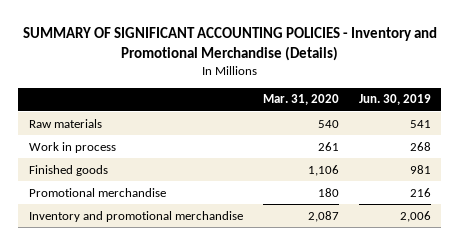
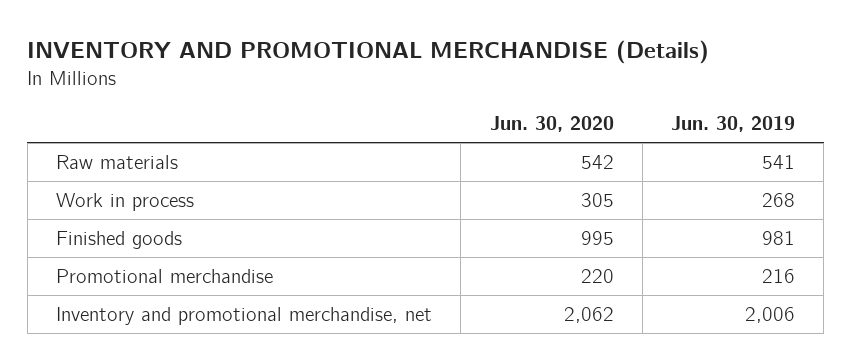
[22,27,437,62] SUMMARY OF SIGNIFICANT ACCOUNTING POLICIES - Inventory and Promotional Merchandise (Details) -> [27,40,710,65] INVENTORY AND PROMOTIONAL MERCHANDISE (Details)
[262,94,339,106] Mar. 31, 2020 -> none
none -> [489,116,614,133] Jun. 30, 2020
[28,210,243,222] Inventory and promotional merchandise -> [56,306,433,325] Inventory and promotional merchandise, net

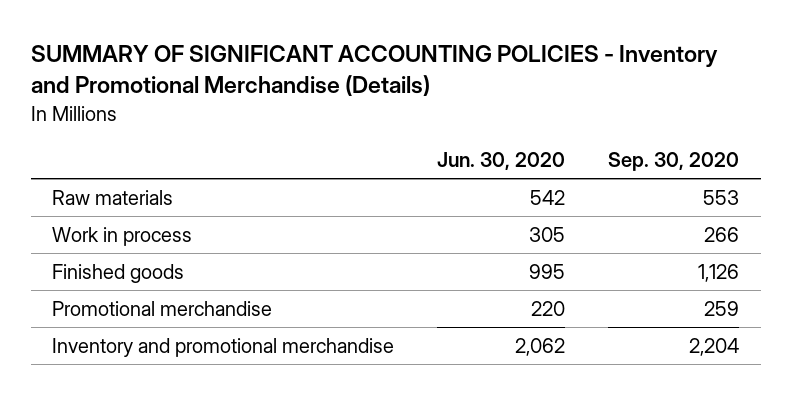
[27,40,710,65] INVENTORY AND PROMOTIONAL MERCHANDISE (Details) -> [30,45,718,97] SUMMARY OF SIGNIFICANT ACCOUNTING POLICIES - Inventory and Promotional Merchandise (Details)
[670,116,795,133] Jun. 30, 2019 -> none
none -> [608,151,740,171] Sep. 30, 2020
[56,306,433,325] Inventory and promotional merchandise, net -> [52,338,395,358] Inventory and promotional merchandise

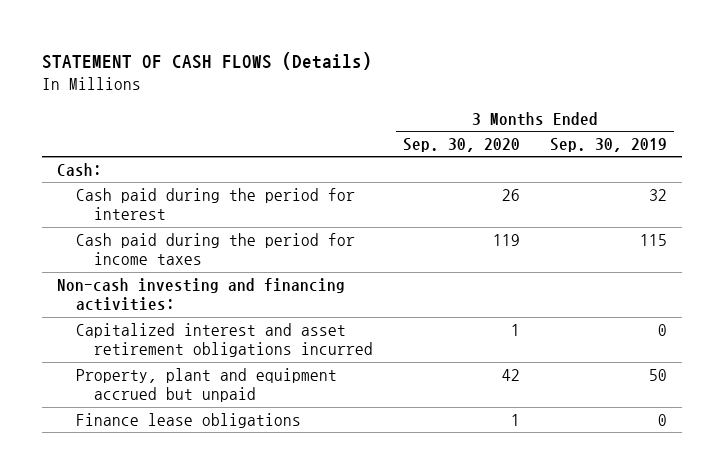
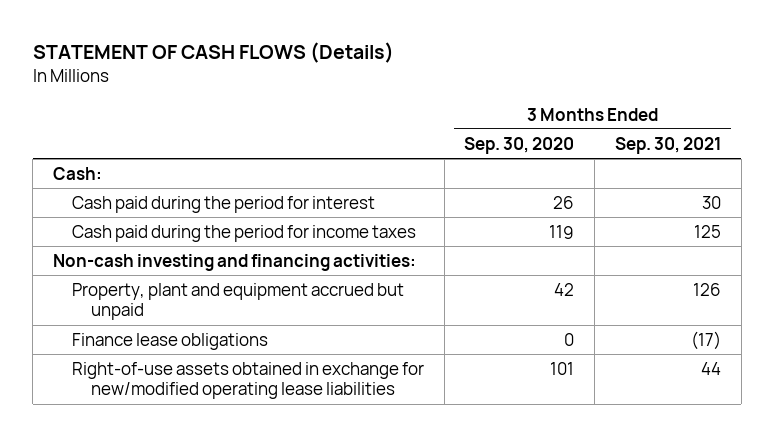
[549,137,667,152] Sep. 30, 2019 -> none
none -> [615,136,722,154] Sep. 30, 2021
[75,322,374,358] Capitalized interest and asset retirement obligations incurred -> none
[511,413,521,426] 1 -> [564,332,575,346] 0
none -> [71,361,424,400] Right-of-use assets obtained in exchange for new/modified operating lease liabilities

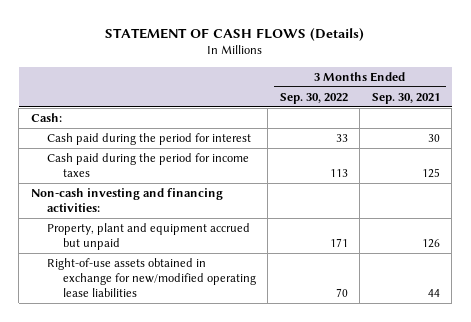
[464,136,575,154] Sep. 30, 2020 -> none
none -> [279,92,348,104] Sep. 30, 2022
[71,332,268,350] Finance lease obligations -> none

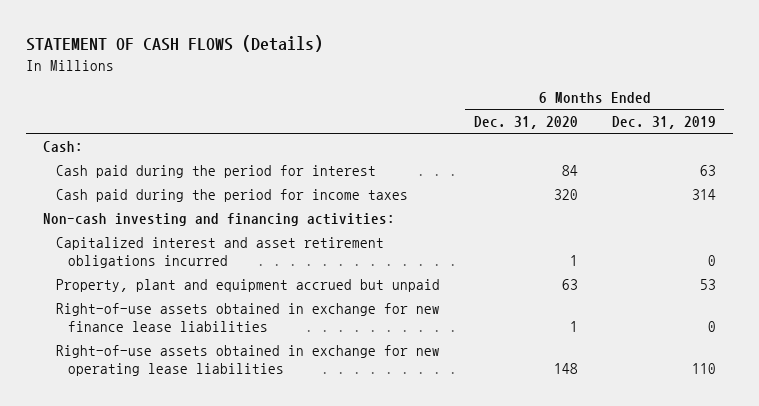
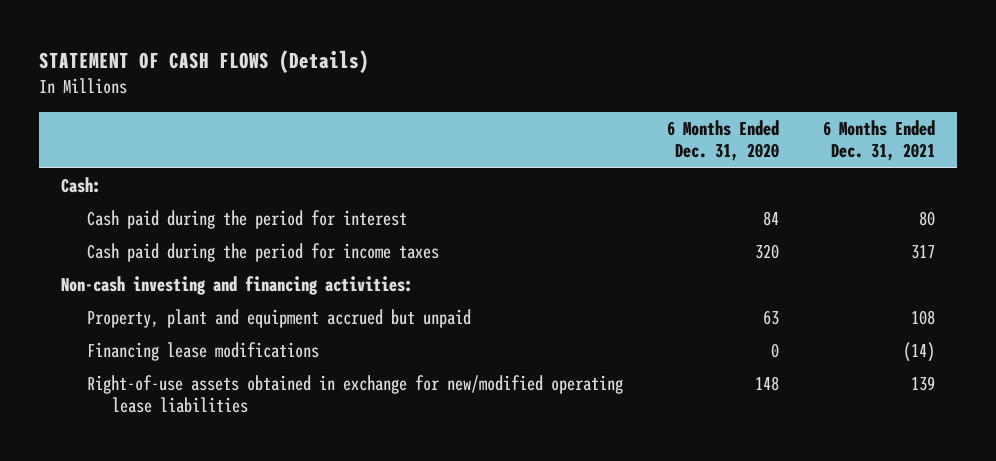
[611,116,716,130] Dec. 31, 2019 -> none
none -> [822,120,935,162] 6 Months Ended Dec. 31, 2021
[55,236,384,268] Capitalized interest and asset retirement obligations incurred -> none
[55,302,440,332] Right-of-use assets obtained in exchange for new finance lease liabilities -> none
none -> [86,342,319,362] Financing lease modifications
[55,344,440,376] Right-of-use assets obtained in exchange for new operating lease liabilities -> [86,375,623,414] Right-of-use assets obtained in exchange for new/modified operating lease liabilities

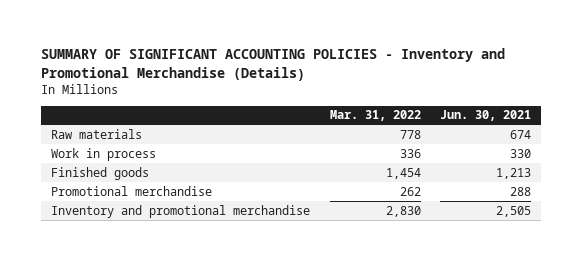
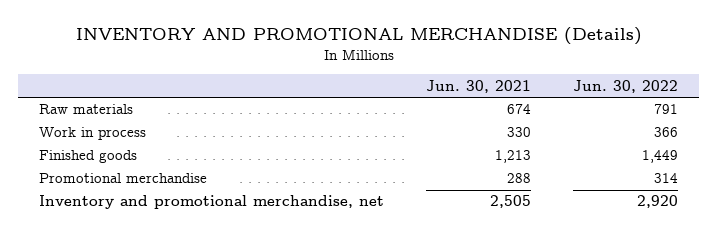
[41,48,506,81] SUMMARY OF SIGNIFICANT ACCOUNTING POLICIES - Inventory and Promotional Merchandise (Details) -> [75,27,642,46] INVENTORY AND PROMOTIONAL MERCHANDISE (Details)
[329,110,421,122] Mar. 31, 2022 -> none
none -> [573,79,679,93] Jun. 30, 2022
[50,204,310,218] Inventory and promotional merchandise -> [39,195,385,210] Inventory and promotional merchandise, net

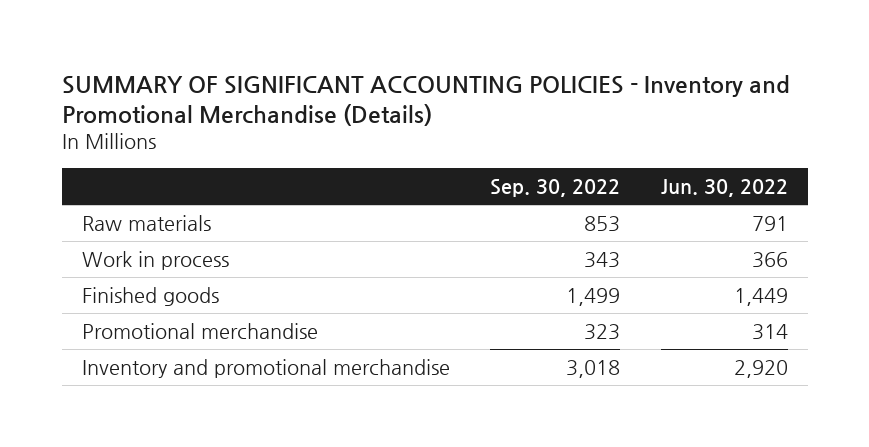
[75,27,642,46] INVENTORY AND PROMOTIONAL MERCHANDISE (Details) -> [61,74,790,127] SUMMARY OF SIGNIFICANT ACCOUNTING POLICIES - Inventory and Promotional Merchandise (Details)
[426,79,532,93] Jun. 30, 2021 -> none
none -> [490,179,621,198] Sep. 30, 2022
[39,195,385,210] Inventory and promotional merchandise, net -> [81,359,450,379] Inventory and promotional merchandise

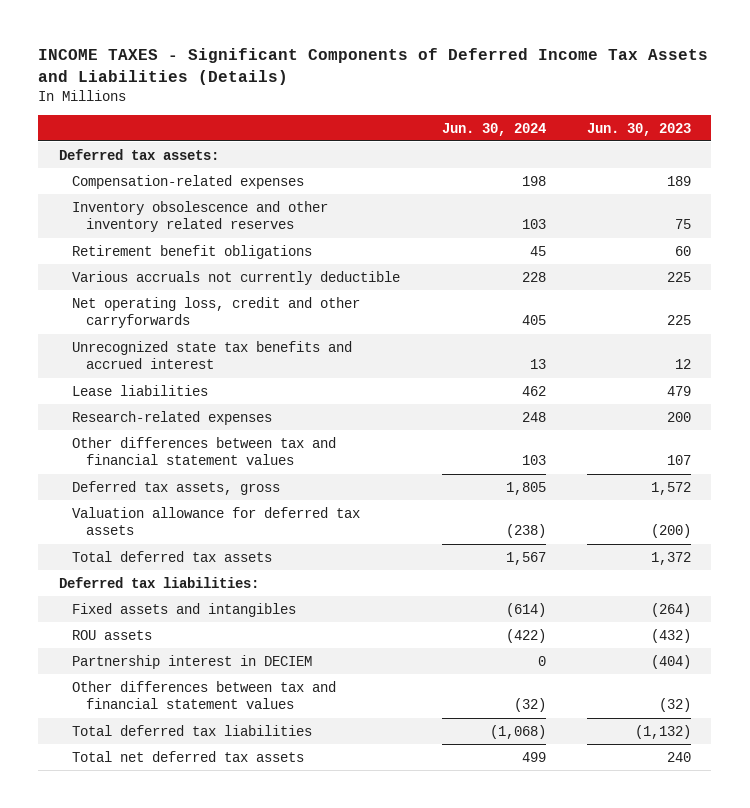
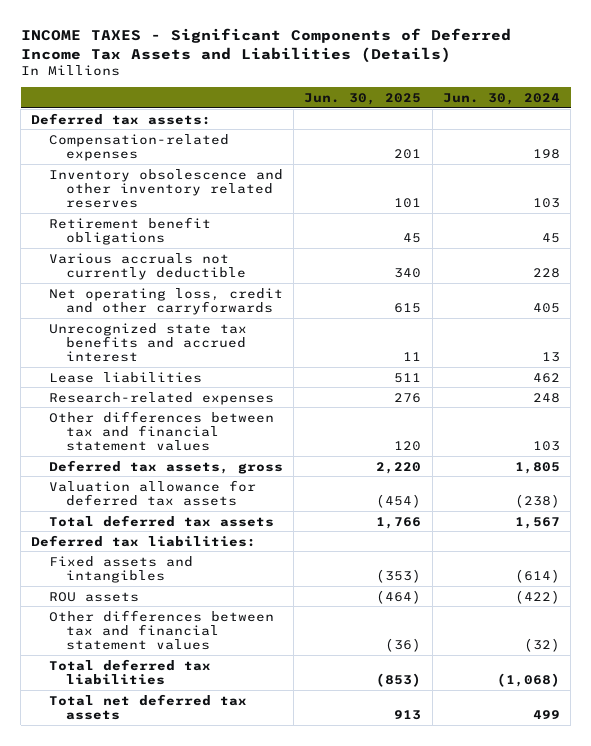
[586,122,691,136] Jun. 30, 2023 -> none
none -> [304,92,422,105] Jun. 30, 2025
[72,654,313,669] Partnership interest in DECIEM -> none

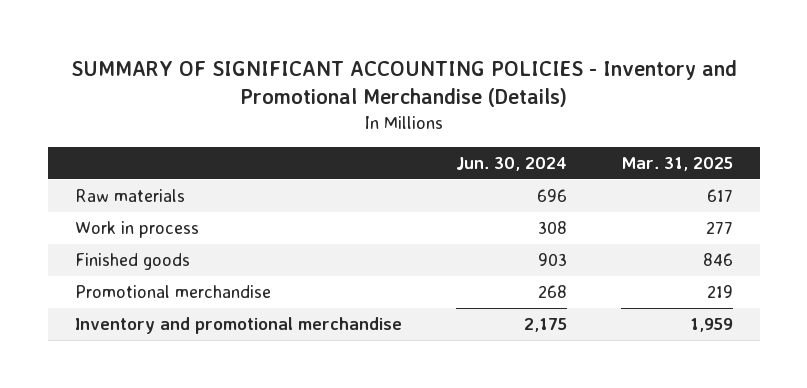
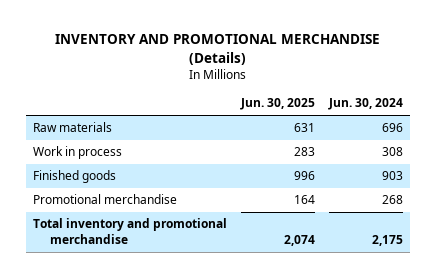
[70,60,737,108] SUMMARY OF SIGNIFICANT ACCOUNTING POLICIES - Inventory and Promotional Merchandise (Details) -> [54,34,380,65] INVENTORY AND PROMOTIONAL MERCHANDISE (Details)
[620,157,733,172] Mar. 31, 2025 -> none
none -> [239,98,315,111] Jun. 30, 2025
[74,316,402,334] Inventory and promotional merchandise -> [32,218,227,244] Total inventory and promotional merchandise

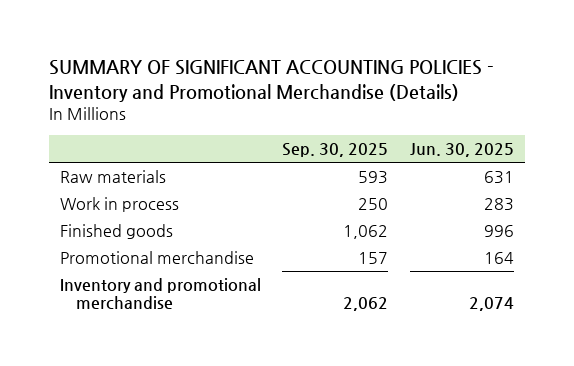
[54,34,380,65] INVENTORY AND PROMOTIONAL MERCHANDISE (Details) -> [48,60,494,102] SUMMARY OF SIGNIFICANT ACCOUNTING POLICIES - Inventory and Promotional Merchandise (Details)
[327,98,403,111] Jun. 30, 2024 -> none
none -> [282,142,389,157] Sep. 30, 2025
[32,218,227,244] Total inventory and promotional merchandise -> [59,278,261,311] Inventory and promotional merchandise

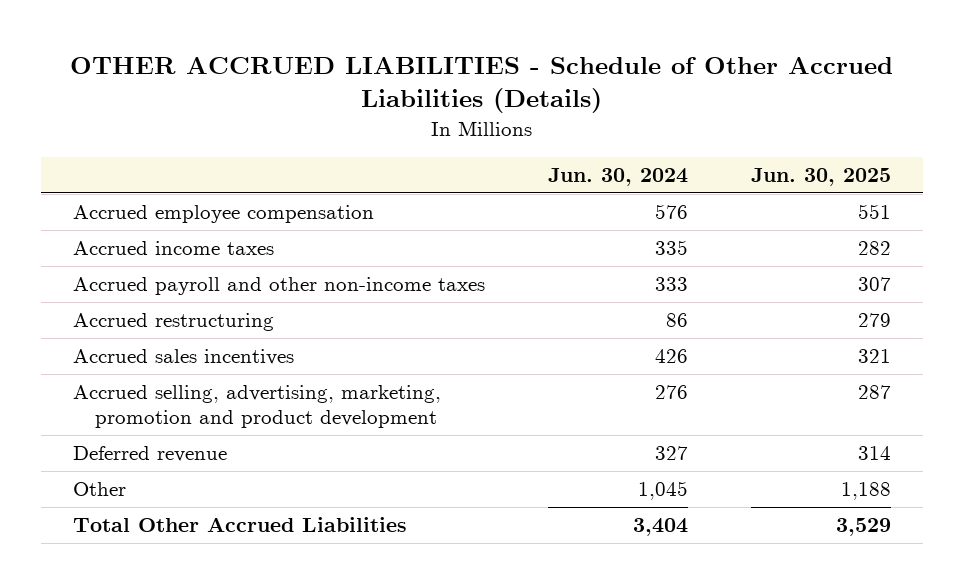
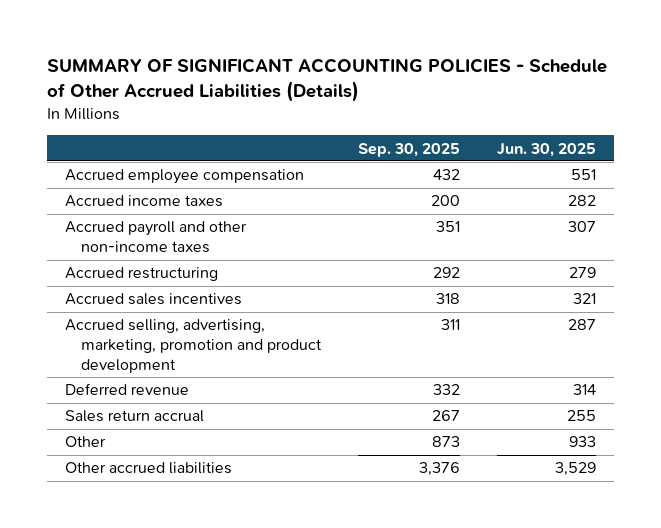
[70,57,894,114] OTHER ACCRUED LIABILITIES - Schedule of Other Accrued Liabilities (Details) -> [46,57,607,103] SUMMARY OF SIGNIFICANT ACCOUNTING POLICIES - Schedule of Other Accrued Liabilities (Details)
[548,168,689,187] Jun. 30, 2024 -> none
none -> [357,142,460,157] Sep. 30, 2025
none -> [65,410,205,423] Sales return accrual
[841,482,892,501] 1,188 -> [568,436,596,448] 933
[72,517,407,533] Total Other Accrued Liabilities -> [65,462,233,475] Other accrued liabilities

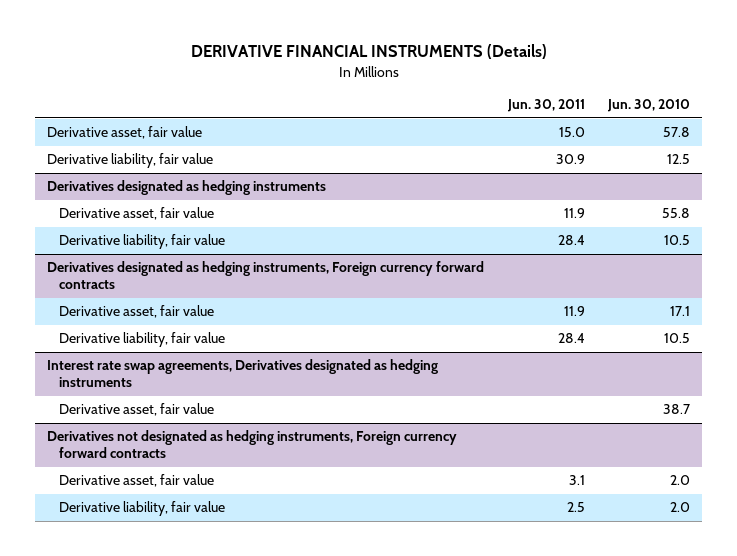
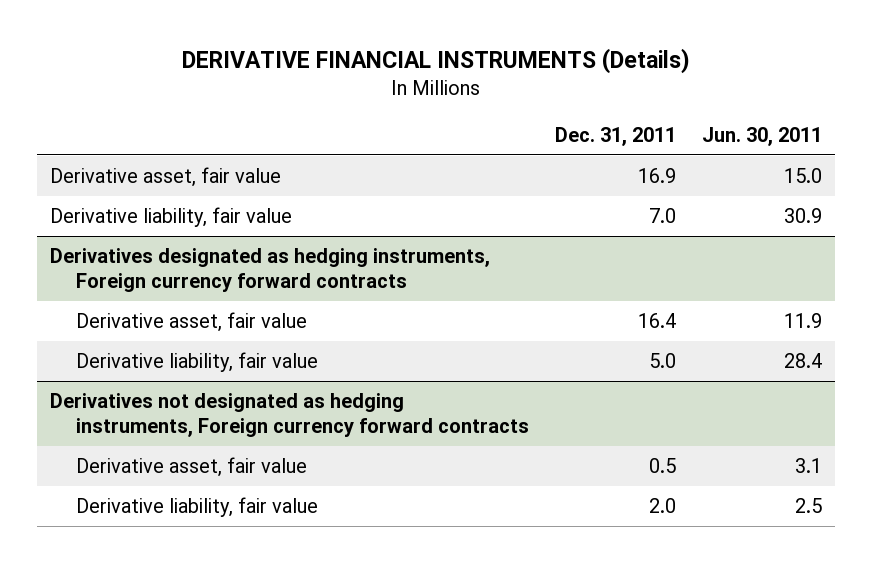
[607,99,691,113] Jun. 30, 2010 -> none
none -> [555,126,677,146] Dec. 31, 2011
[47,180,327,196] Derivatives designated as hedging instruments -> none
[59,207,215,221] Derivative asset, fair value -> none
[59,234,226,250] Derivative liability, fair value -> none
[47,359,439,388] Interest rate swap agreements, Derivatives designated as hedging instruments -> none
[59,403,215,417] Derivative asset, fair value -> none

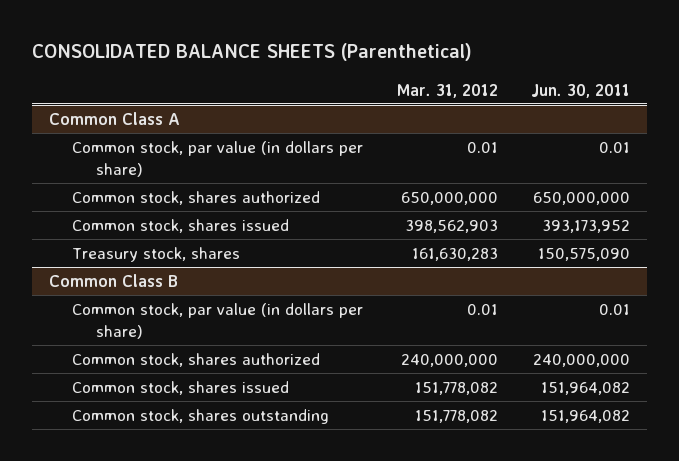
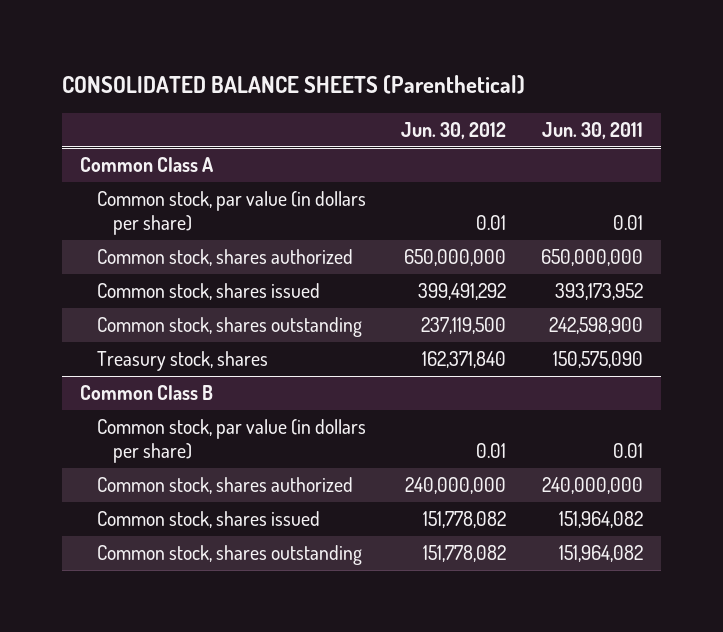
[396,83,498,98] Mar. 31, 2012 -> none
none -> [400,121,506,139] Jun. 30, 2012
none -> [96,317,362,338] Common stock, shares outstanding

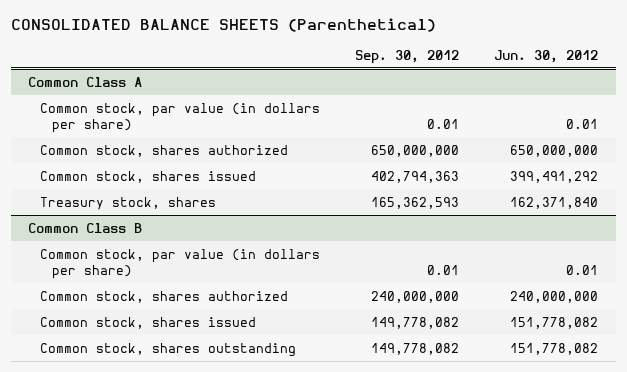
[542,121,644,139] Jun. 30, 2011 -> none
none -> [355,49,460,64] Sep. 30, 2012
[96,317,362,338] Common stock, shares outstanding -> none

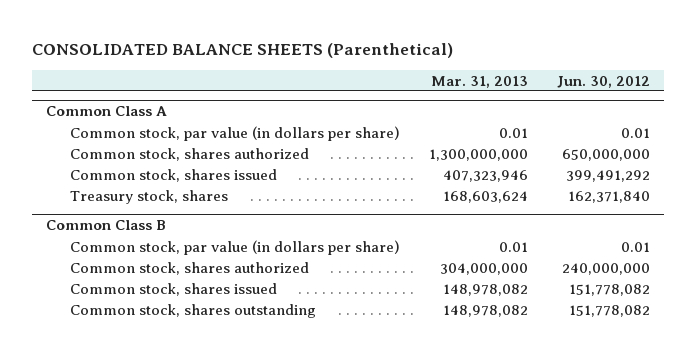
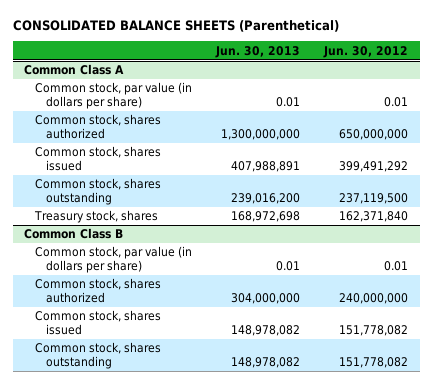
[430,75,528,88] Mar. 31, 2013 -> none
none -> [215,45,301,58] Jun. 30, 2013
none -> [35,178,162,206] Common stock, shares outstanding

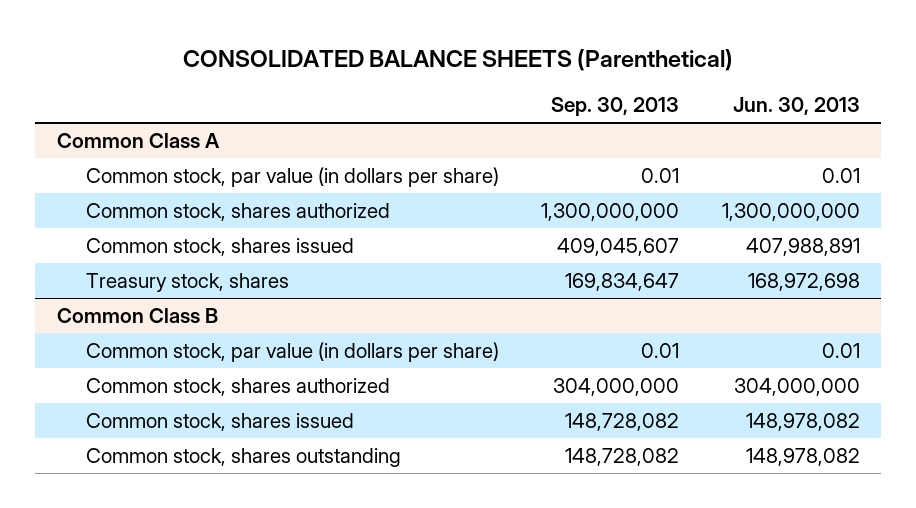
[323,45,409,58] Jun. 30, 2012 -> none
none -> [551,97,680,117] Sep. 30, 2013
[35,178,162,206] Common stock, shares outstanding -> none

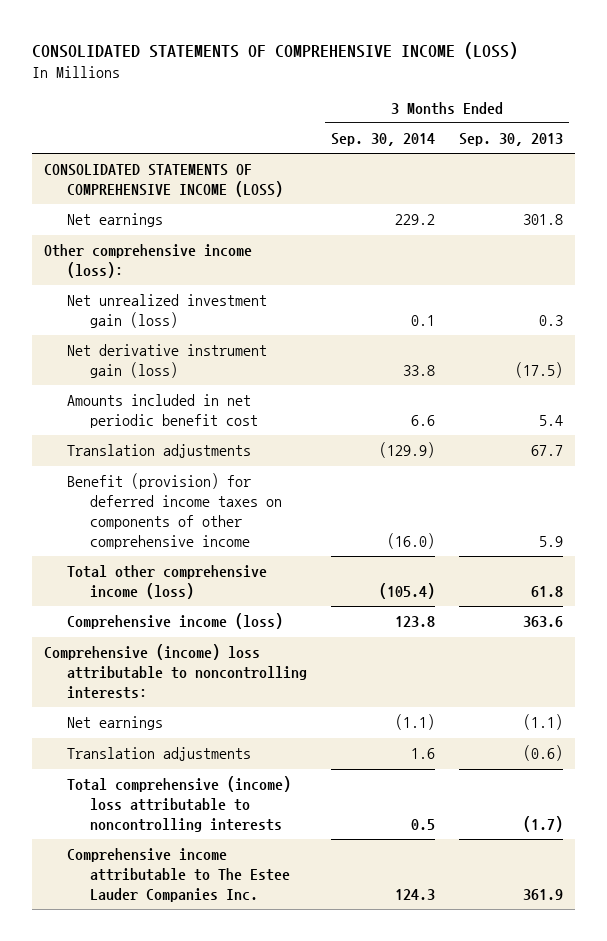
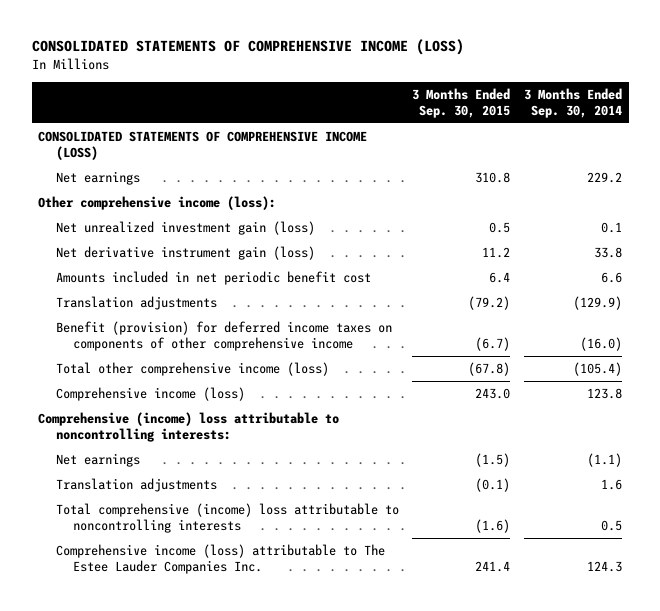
[459,133,564,147] Sep. 30, 2013 -> none
none -> [412,87,511,118] 3 Months Ended Sep. 30, 2015
[66,848,290,903] Comprehensive income attributable to The Estee Lauder Companies Inc. -> [55,544,385,575] Comprehensive income (loss) attributable to The Estee Lauder Companies Inc.

